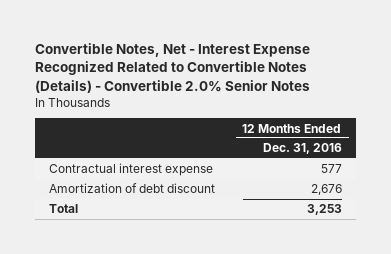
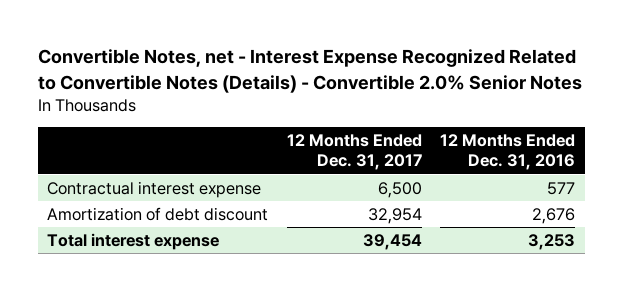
[35,42,311,93] Convertible Notes, Net - Interest Expense Recognized Related to Convertible Notes (Details) - Convertible 2.0% Senior Notes -> [37,49,582,93] Convertible Notes, net - Interest Expense Recognized Related to Convertible Notes (Details) - Convertible 2.0% Senior Notes
none -> [286,133,422,171] 12 Months Ended Dec. 31, 2017
[49,204,79,214] Total -> [47,232,220,250] Total interest expense

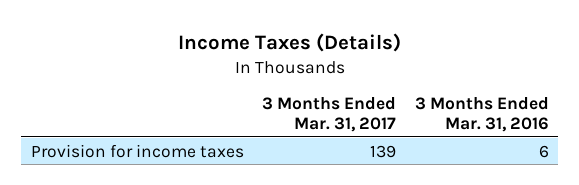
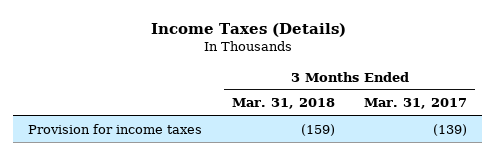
[414,96,549,133] 3 Months Ended Mar. 31, 2016 -> none
none -> [231,98,335,110] Mar. 31, 2018
[370,144,397,158] 139 -> [433,123,468,136] (139)

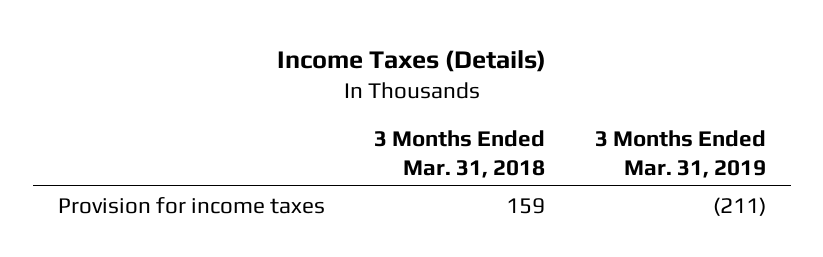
[364,98,468,110] Mar. 31, 2017 -> none
none -> [594,129,766,178] 3 Months Ended Mar. 31, 2019
[300,123,335,136] (159) -> [506,197,546,214] 159

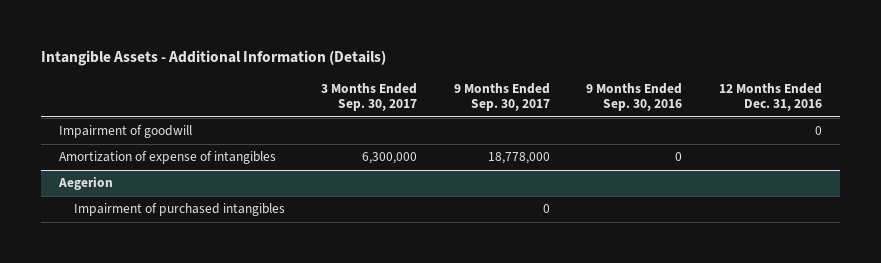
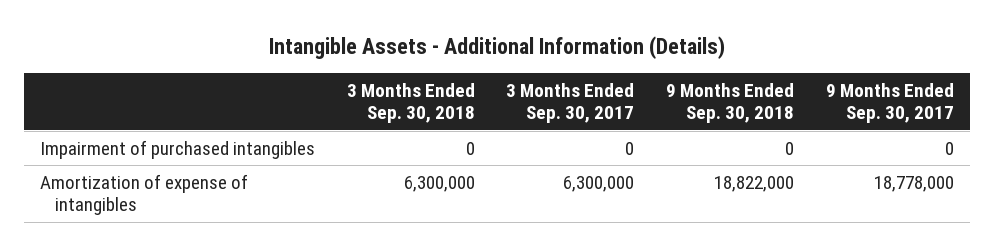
[586,82,683,112] 9 Months Ended Sep. 30, 2016 -> none
[718,82,822,112] 12 Months Ended Dec. 31, 2016 -> none
none -> [346,82,475,124] 3 Months Ended Sep. 30, 2018
none -> [666,82,795,124] 9 Months Ended Sep. 30, 2018
[58,125,192,139] Impairment of goodwill -> none
none -> [39,139,315,159] Impairment of purchased intangibles
[57,176,113,191] Aegerion -> none
[73,203,285,217] Impairment of purchased intangibles -> none

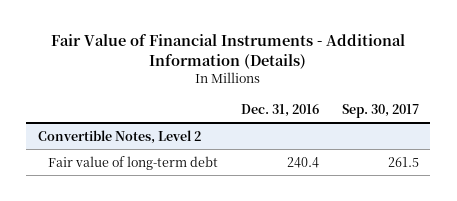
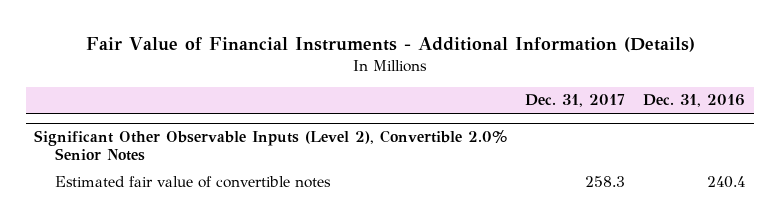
[341,103,419,118] Sep. 30, 2017 -> none
none -> [525,94,626,108] Dec. 31, 2017
[37,129,201,144] Convertible Notes, Level 2 -> none
none -> [34,129,508,161] Significant Other Observable Inputs (Level 2), Convertible 2.0% Senior Notes
[48,155,219,170] Fair value of long-term debt -> [55,175,332,188] Estimated fair value of convertible notes

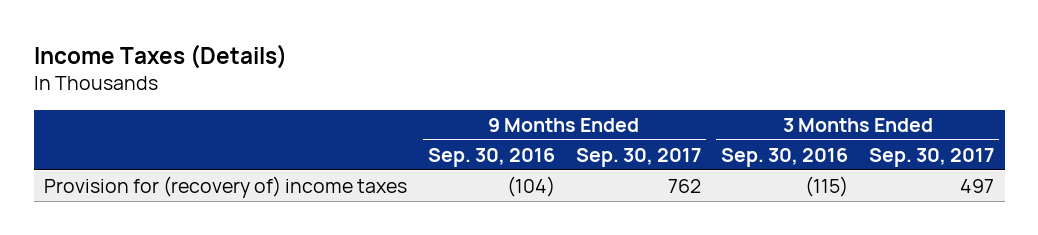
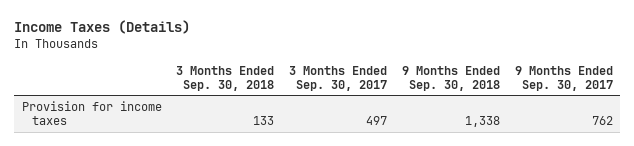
[427,147,555,167] Sep. 30, 2016 -> none
[721,147,849,167] Sep. 30, 2016 -> none
none -> [176,65,275,91] 3 Months Ended Sep. 30, 2018
none -> [402,65,501,91] 9 Months Ended Sep. 30, 2018
[44,176,408,199] Provision for (recovery of) income taxes -> [21,101,162,126] Provision for income taxes

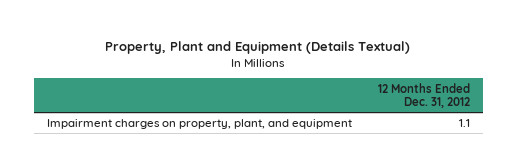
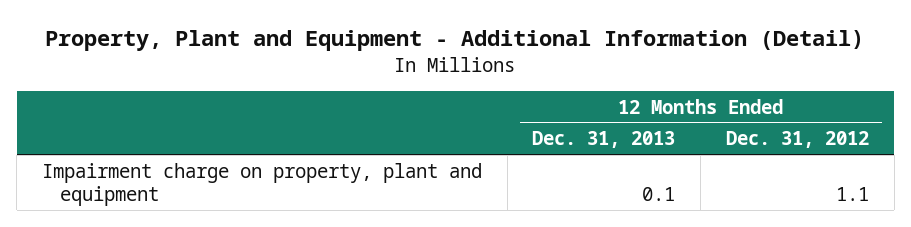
[105,41,411,55] Property, Plant and Equipment (Details Textual) -> [45,30,865,52] Property, Plant and Equipment - Additional Information (Detail)
none -> [532,131,676,149] Dec. 31, 2013
[46,119,352,130] Impairment charges on property, plant, and equipment -> [41,162,482,207] Impairment charge on property, plant and equipment

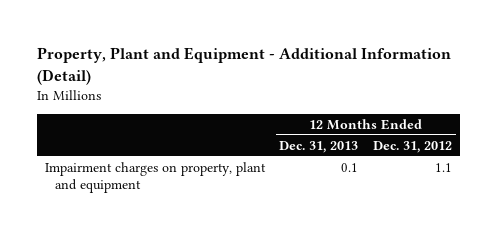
[41,162,482,207] Impairment charge on property, plant and equipment -> [44,162,266,194] Impairment charges on property, plant and equipment

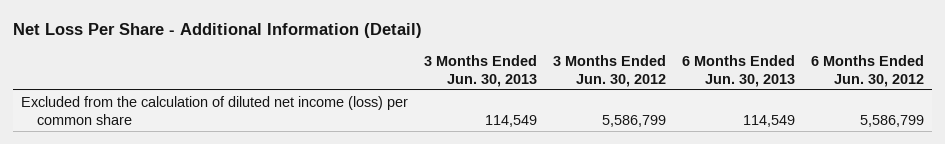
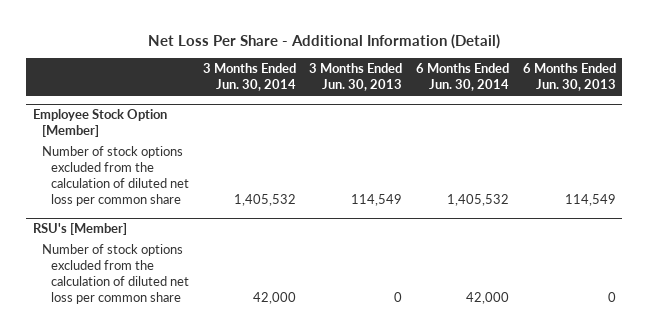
[553,54,667,87] 3 Months Ended Jun. 30, 2012 -> none
[811,54,925,87] 6 Months Ended Jun. 30, 2012 -> none
none -> [202,62,296,92] 3 Months Ended Jun. 30, 2014
none -> [416,62,510,92] 6 Months Ended Jun. 30, 2014
none -> [32,108,167,138] Employee Stock Option [Member]
[20,95,408,126] Excluded from the calculation of diluted net income (loss) per common share -> [42,145,190,207] Number of stock options excluded from the calculation of diluted net loss per common share
none -> [32,222,127,235] RSU's [Member]
none -> [42,243,190,305] Number of stock options excluded from the calculation of diluted net loss per common share

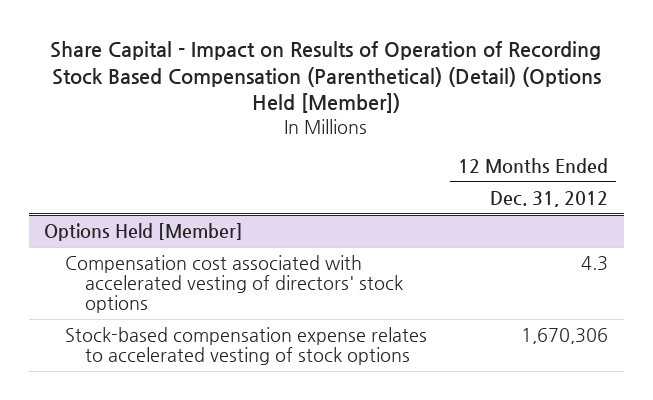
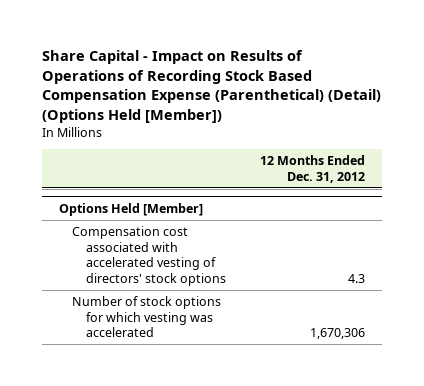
[50,40,602,114] Share Capital - Impact on Results of Operation of Recording Stock Based Compensation (Parenthetical) (Detail) (Options Held [Member]) -> [41,50,381,123] Share Capital - Impact on Results of Operations of Recording Stock Based Compensation Expense (Parenthetical) (Detail) (Options Held [Member])
[64,326,427,366] Stock-based compensation expense relates to accelerated vesting of stock options -> [72,296,222,338] Number of stock options for which vesting was accelerated

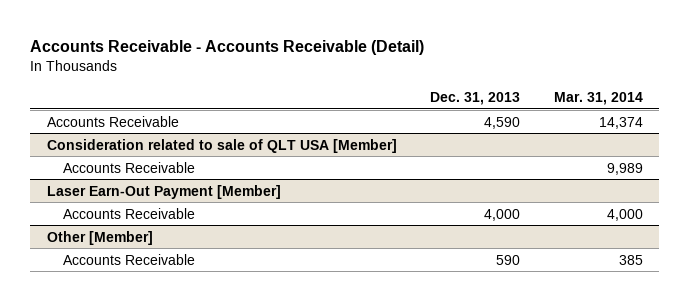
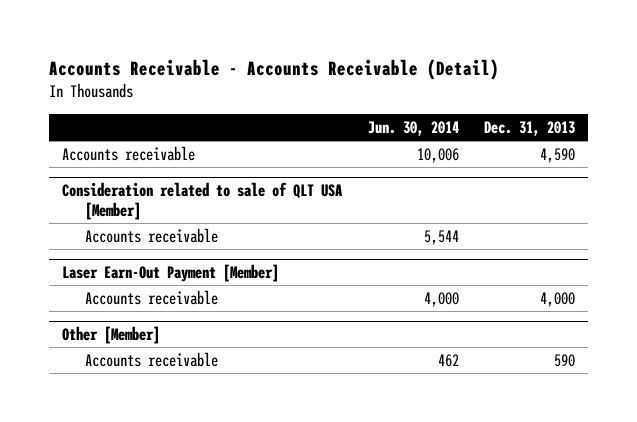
[553,92,643,106] Mar. 31, 2014 -> none
none -> [367,120,459,136] Jun. 30, 2014
[47,115,180,127] Accounts Receivable -> [62,145,196,161] Accounts receivable
[63,161,196,173] Accounts Receivable -> [84,227,218,243] Accounts receivable
[63,207,196,219] Accounts Receivable -> [84,289,218,305] Accounts receivable
[63,253,196,265] Accounts Receivable -> [84,351,218,367] Accounts receivable

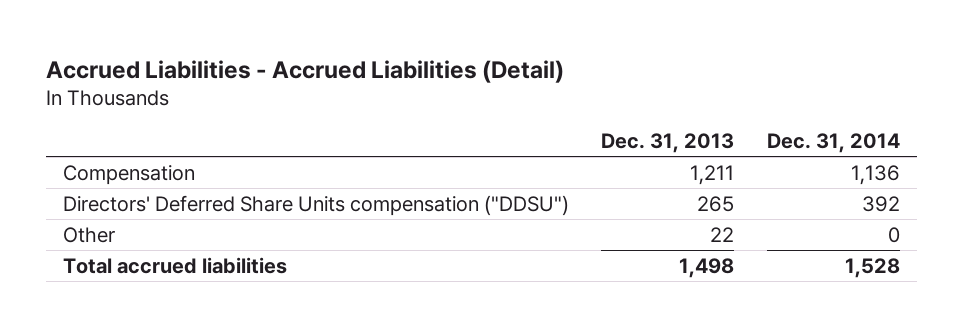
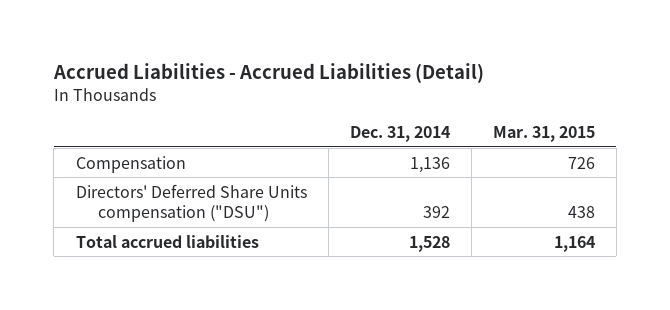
[601,133,735,154] Dec. 31, 2013 -> none
none -> [492,125,595,142] Mar. 31, 2015
[62,226,115,243] Other -> none
[62,194,569,216] Directors' Deferred Share Units compensation ("DDSU") -> [75,183,307,223] Directors' Deferred Share Units compensation ("DSU")

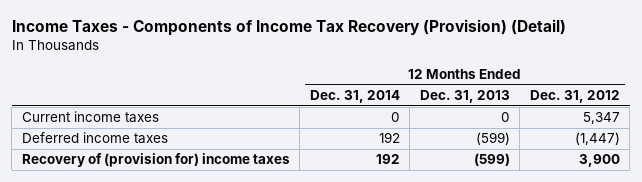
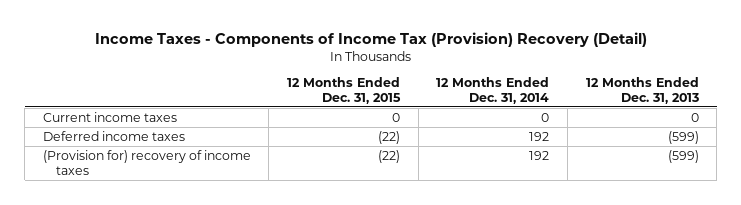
[11,19,566,37] Income Taxes - Components of Income Tax Recovery (Provision) (Detail) -> [94,31,647,47] Income Taxes - Components of Income Tax (Provision) Recovery (Detail)
[529,89,620,103] Dec. 31, 2012 -> none
none -> [287,76,402,104] 12 Months Ended Dec. 31, 2015
[21,153,290,168] Recovery of (provision for) income taxes -> [42,149,251,175] (Provision for) recovery of income taxes

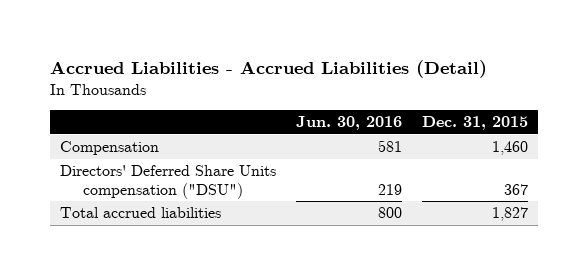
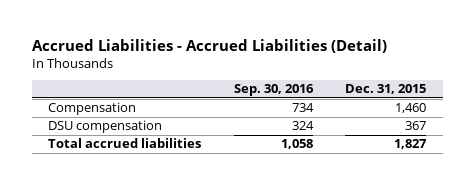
[296,116,403,131] Jun. 30, 2016 -> none
none -> [233,84,314,97] Sep. 30, 2016
[60,165,277,199] Directors' Deferred Share Units compensation ("DSU") -> [48,120,163,134] DSU compensation

